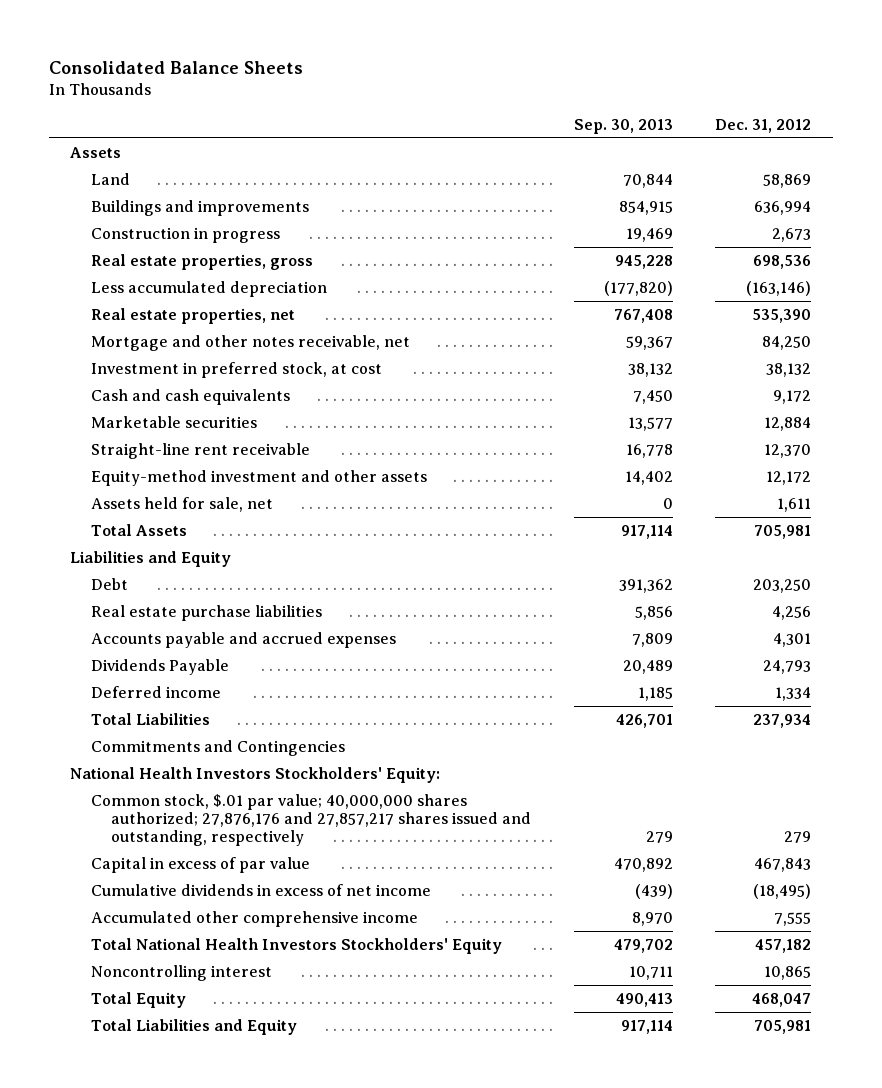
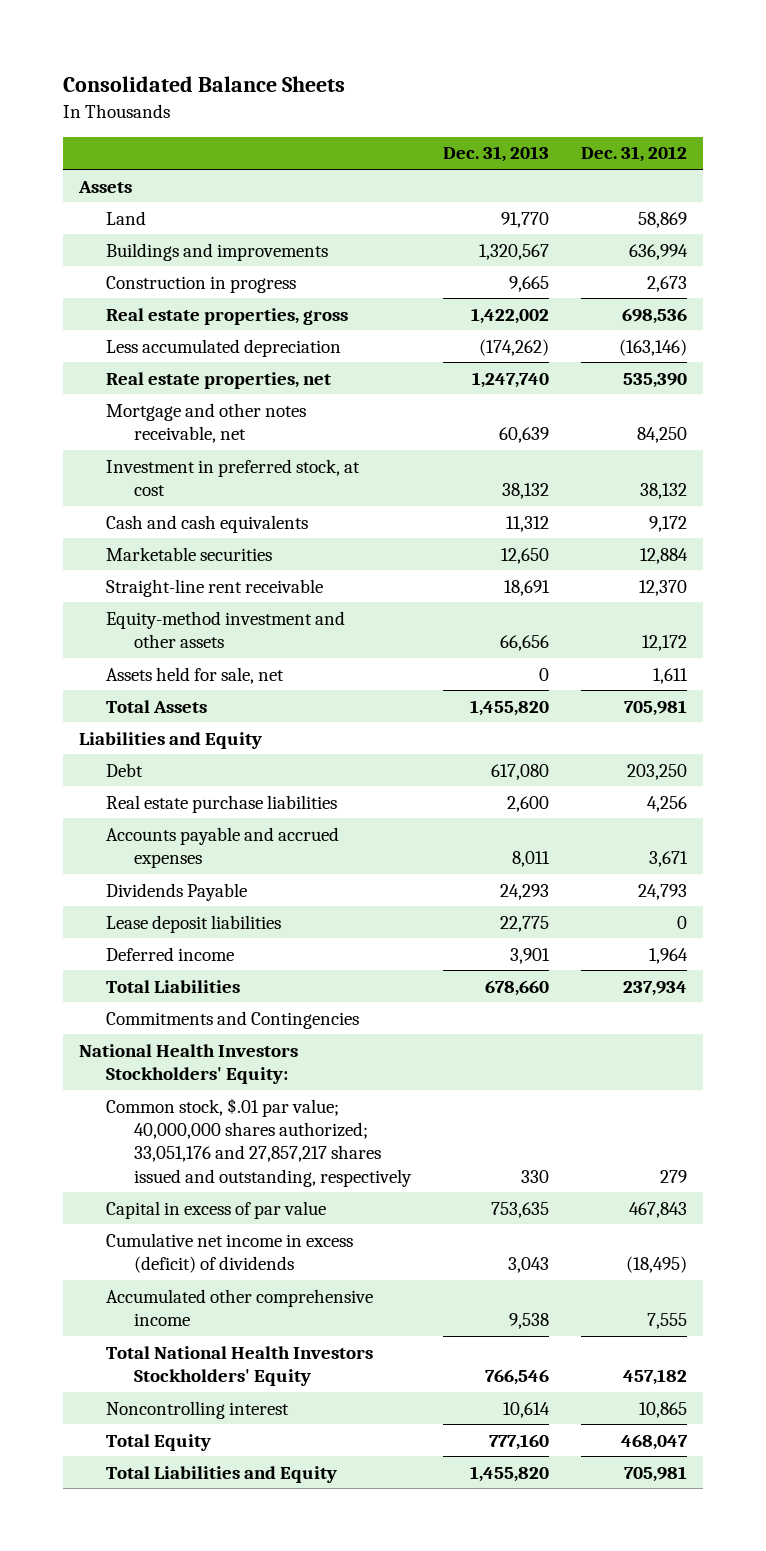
[573,118,673,134] Sep. 30, 2013 -> none
none -> [442,146,549,163] Dec. 31, 2013
[773,632,812,647] 4,301 -> [648,850,688,867] 3,671
none -> [106,914,282,933] Lease deposit liabilities
[775,686,812,701] 1,334 -> [648,947,688,964] 1,964
[90,793,532,847] Common stock, $.01 par value; 40,000,000 shares authorized; 27,876,176 and 27,857,217 shares issued and outstanding, respectively -> [106,1097,412,1187] Common stock, $.01 par value; 40,000,000 shares authorized; 33,051,176 and 27,857,217 shares issued and outstanding, respectively
[90,883,431,896] Cumulative dividends in excess of net income -> [106,1232,354,1273] Cumulative net income in excess (deficit) of dividends

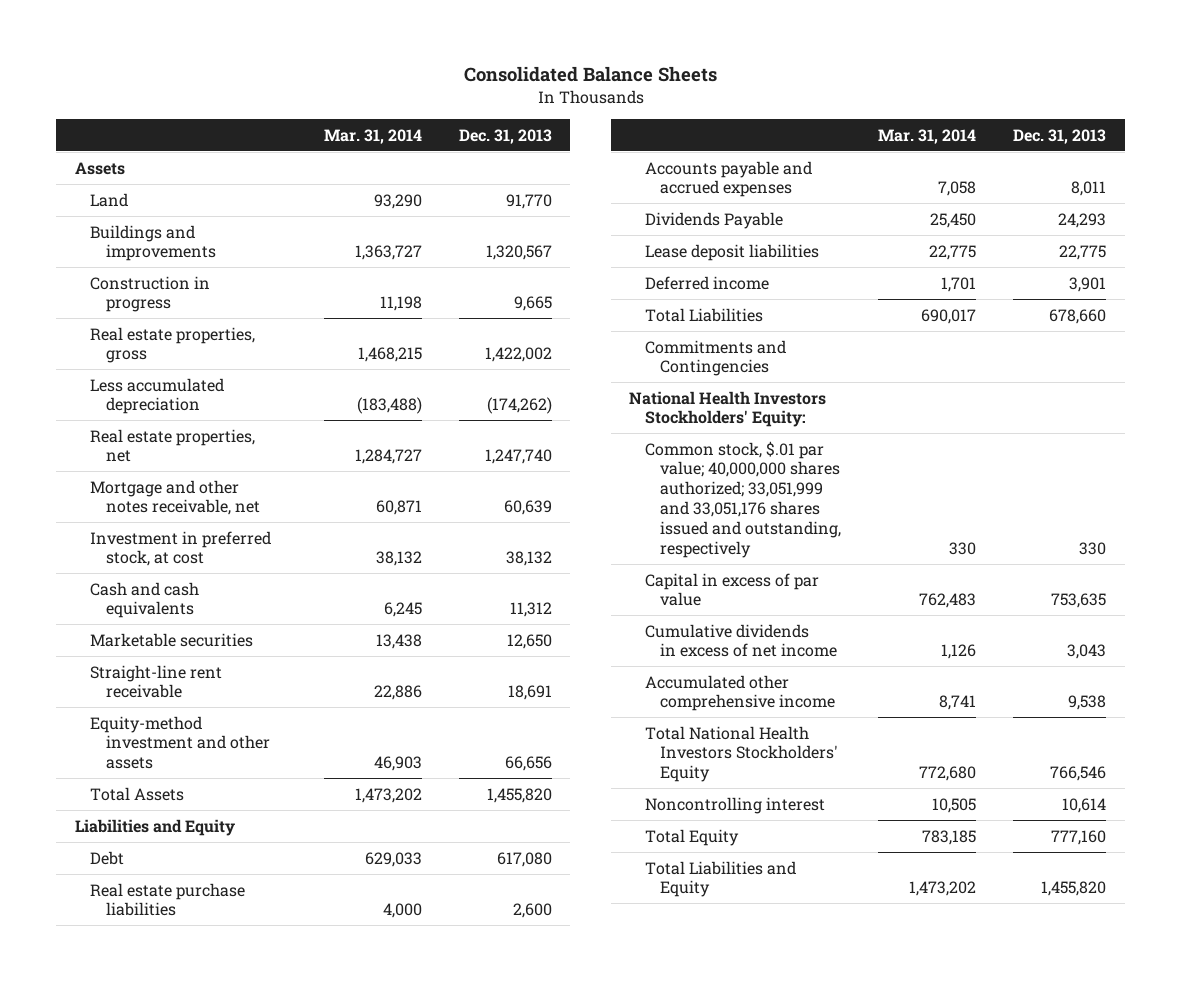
[580,146,687,163] Dec. 31, 2012 -> none
none -> [323,128,422,144] Mar. 31, 2014
[106,666,285,684] Assets held for sale, net -> none
[106,1097,412,1187] Common stock, $.01 par value; 40,000,000 shares authorized; 33,051,176 and 27,857,217 shares issued and outstanding, respectively -> [644,440,841,559] Common stock, $.01 par value; 40,000,000 shares authorized; 33,051,999 and 33,051,176 shares issued and outstanding, respectively
[106,1232,354,1273] Cumulative net income in excess (deficit) of dividends -> [644,623,837,658] Cumulative dividends in excess of net income

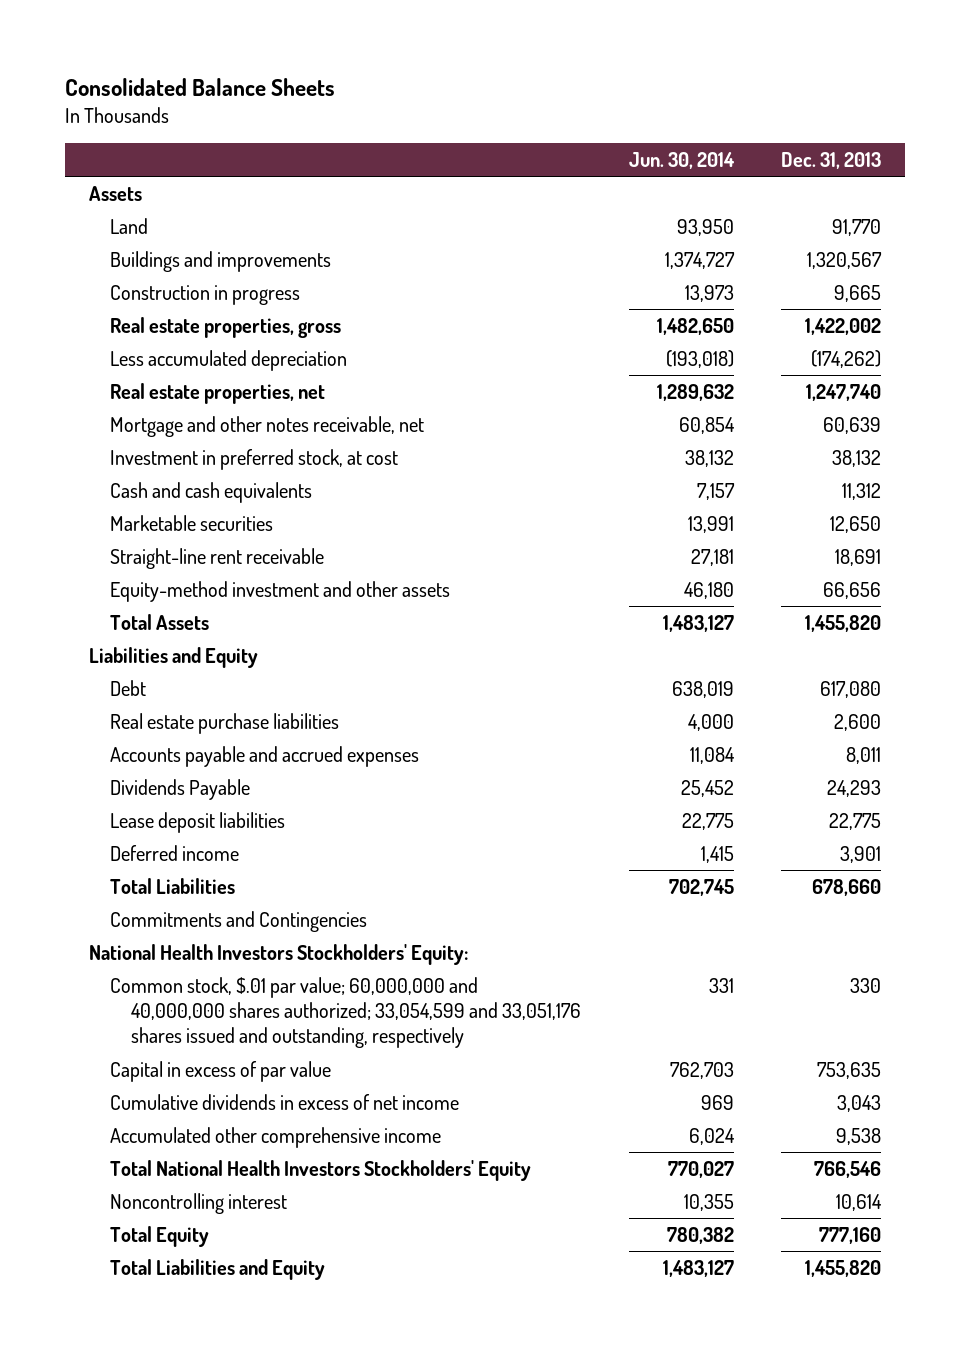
[323,128,422,144] Mar. 31, 2014 -> none
none -> [628,151,735,169] Jun. 30, 2014
[644,440,841,559] Common stock, $.01 par value; 40,000,000 shares authorized; 33,051,999 and 33,051,176 shares issued and outstanding, respectively -> [110,976,582,1049] Common stock, $.01 par value; 60,000,000 and 40,000,000 shares authorized; 33,054,599 and 33,051,176 shares issued and outstanding, respectively

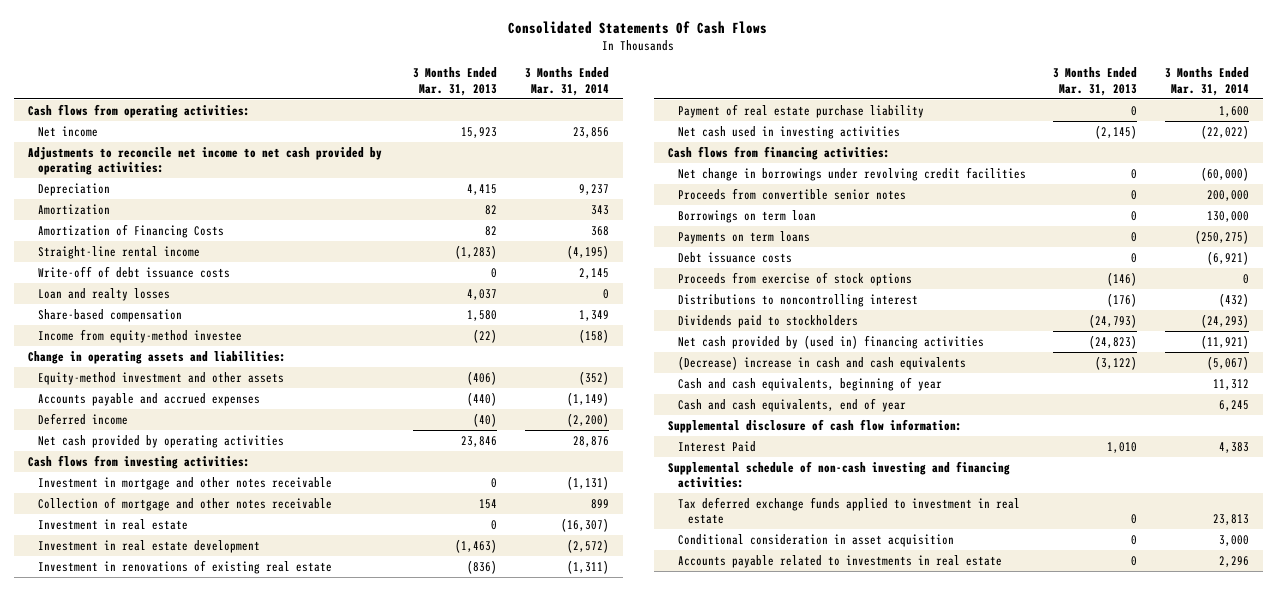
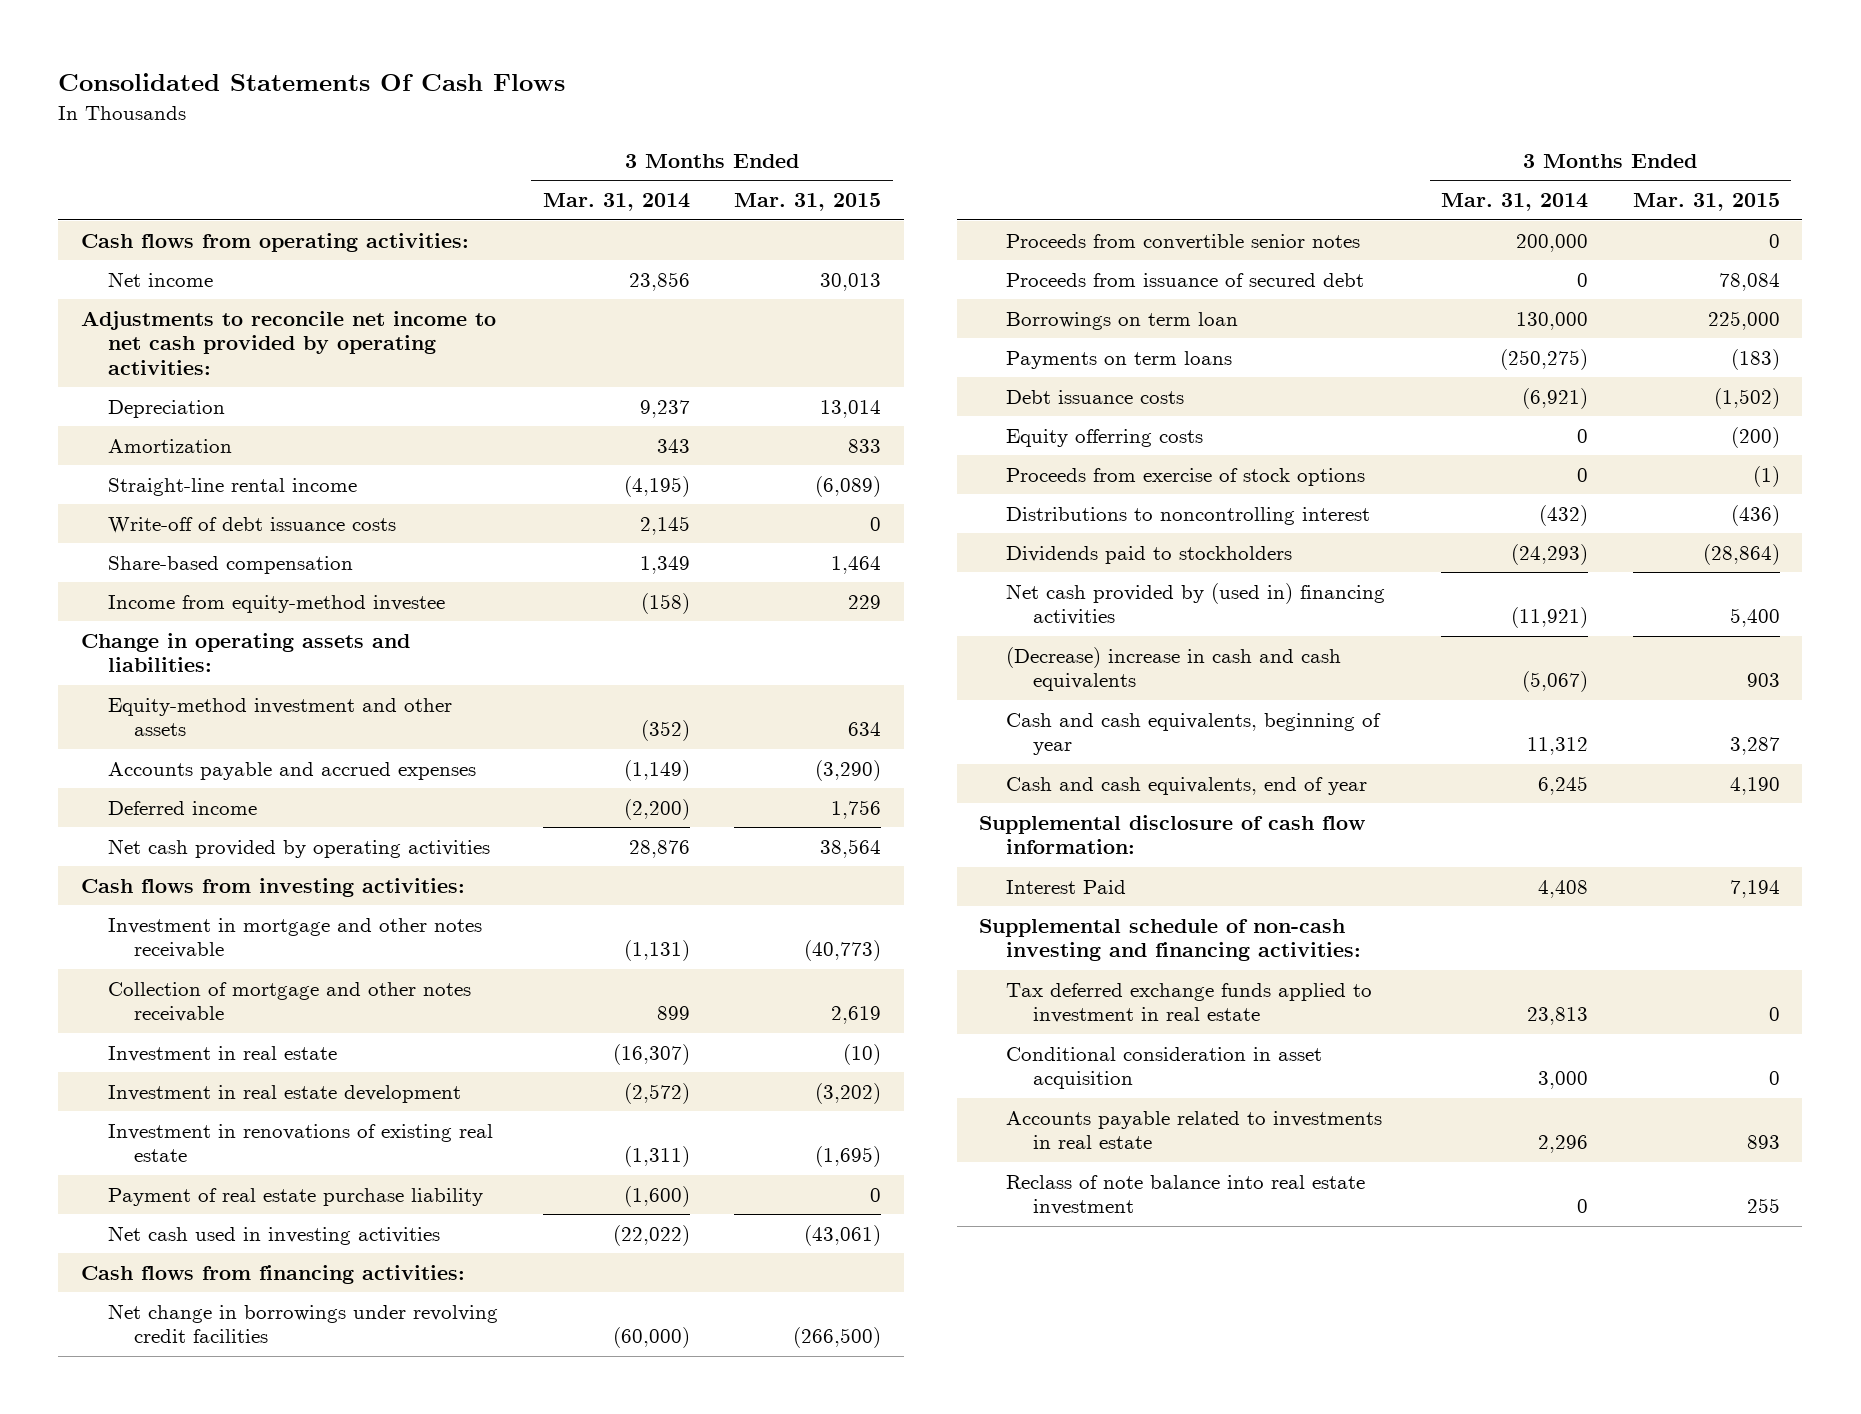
[413,66,498,96] 3 Months Ended Mar. 31, 2013 -> none
none -> [734,193,882,212] Mar. 31, 2015
[37,223,224,238] Amortization of Financing Costs -> none
[37,287,170,301] Loan and realty losses -> none
[1219,105,1250,117] 1,600 -> [623,1185,690,1207] (1,600)
none -> [1005,272,1364,287] Proceeds from issuance of secured debt
none -> [1005,428,1203,447] Equity offerring costs
[1219,441,1250,453] 4,383 -> [1537,879,1588,898] 4,408
none -> [1005,1174,1365,1216] Reclass of note balance into real estate investment

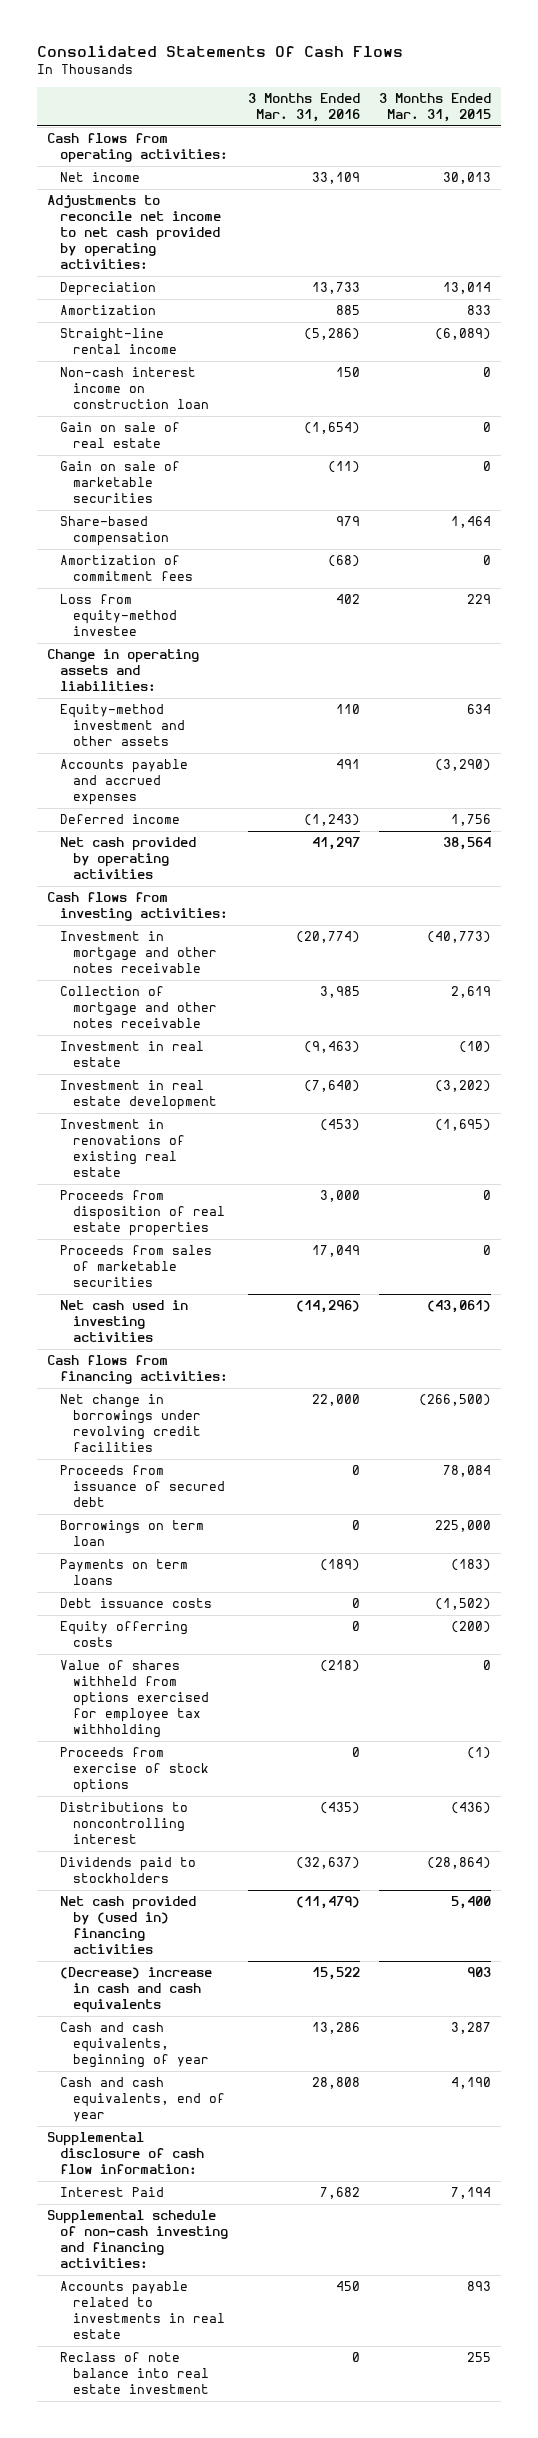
[542,193,690,212] Mar. 31, 2014 -> none
none -> [247,93,360,122] 3 Months Ended Mar. 31, 2016
[107,516,396,533] Write-off of debt issuance costs -> none
none -> [60,367,210,410] Non-cash interest income on construction loan
none -> [60,422,181,449] Gain on sale of real estate
none -> [60,461,181,504] Gain on sale of marketable securities
none -> [60,555,194,582] Amortization of commitment fees
[107,594,445,613] Income from equity-method investee -> [60,594,178,637] Loss from equity-method investee
[107,1187,483,1206] Payment of real estate purchase liability -> none
none -> [60,1190,226,1237] Proceeds from disposition of real estate properties
none -> [60,1245,213,1288] Proceeds from sales of marketable securities
[1005,233,1360,250] Proceeds from convertible senior notes -> none
none -> [60,1660,210,1739] Value of shares withheld from options exercised for employee tax withholding
[1005,982,1372,1024] Tax deferred exchange funds applied to investment in real estate -> none
[1005,1046,1322,1090] Conditional consideration in asset acquisition -> none

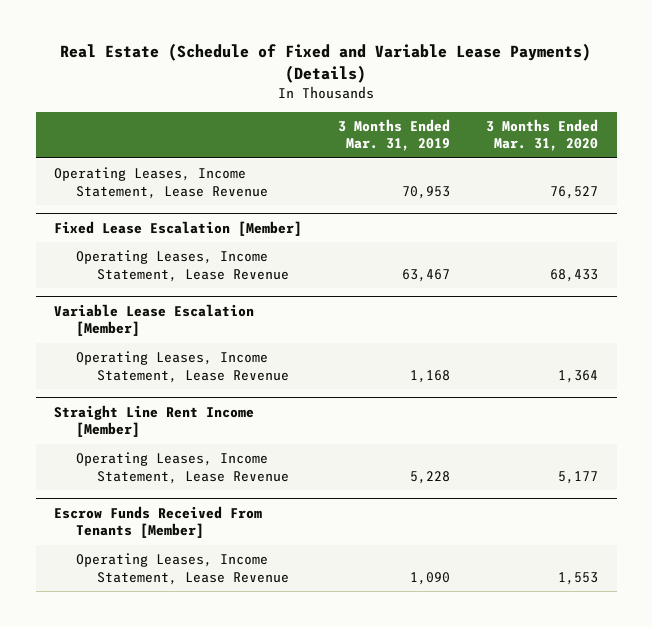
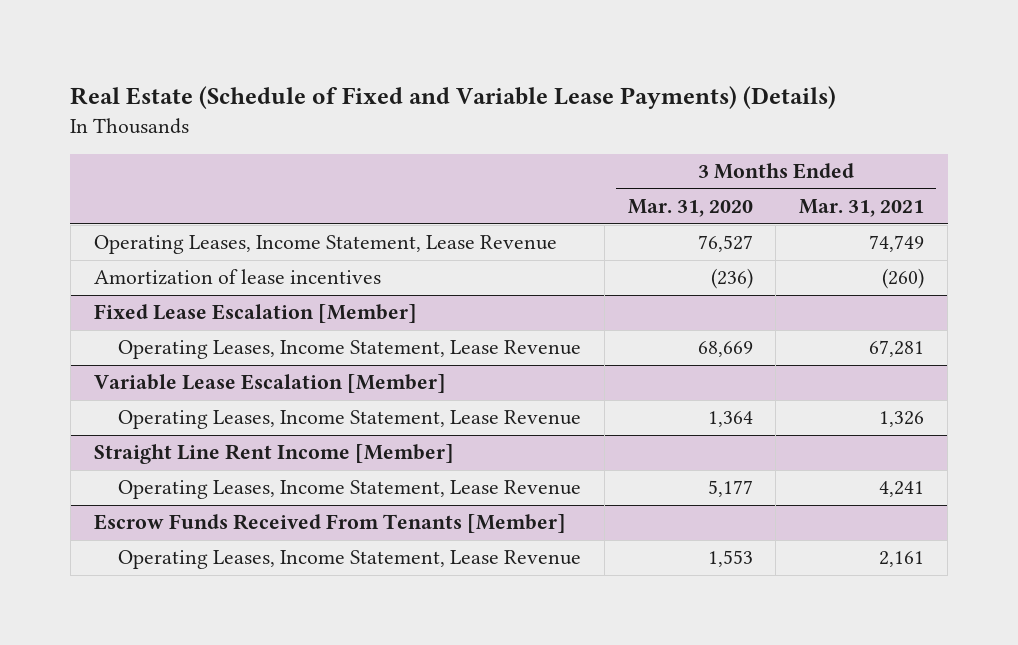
[338,118,451,152] 3 Months Ended Mar. 31, 2019 -> none
none -> [799,199,925,218] Mar. 31, 2021
none -> [93,269,381,286] Amortization of lease incentives
[550,268,599,282] 68,433 -> [697,341,753,358] 68,669

